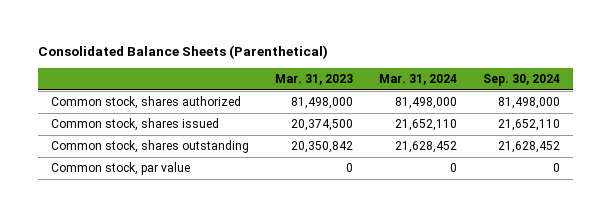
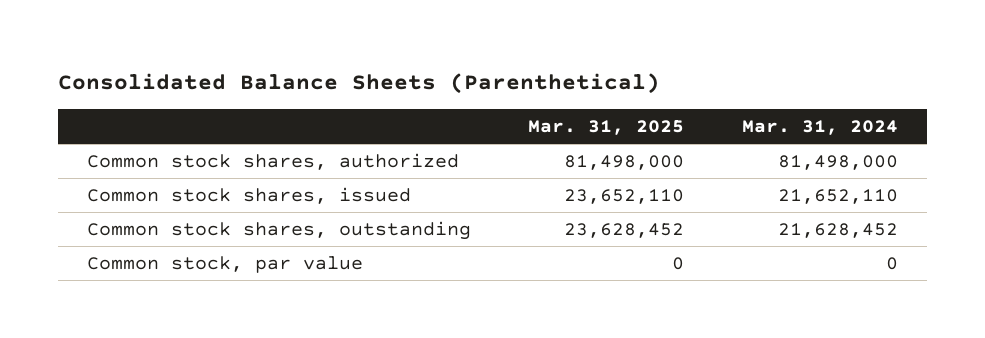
[274,74,353,86] Mar. 31, 2023 -> none
[483,74,561,87] Sep. 30, 2024 -> none
none -> [528,120,685,136] Mar. 31, 2025
[50,96,241,110] Common stock, shares authorized -> [86,152,459,170] Common stock shares, authorized
[50,118,219,132] Common stock, shares issued -> [86,186,411,204] Common stock shares, issued
[50,140,249,154] Common stock, shares outstanding -> [86,220,471,240] Common stock shares, outstanding

